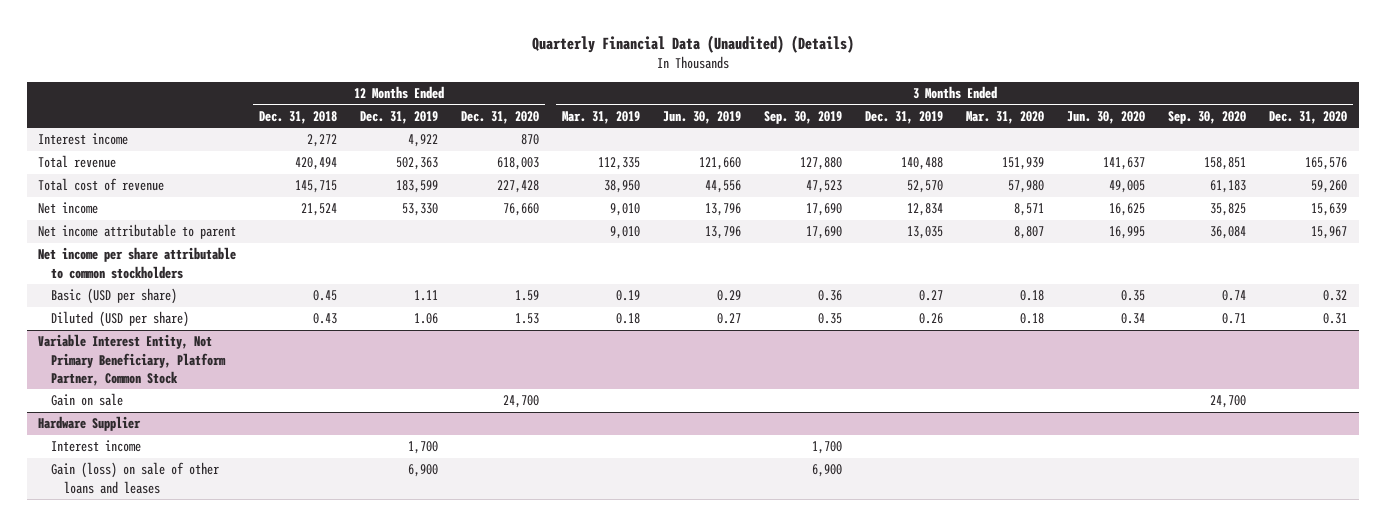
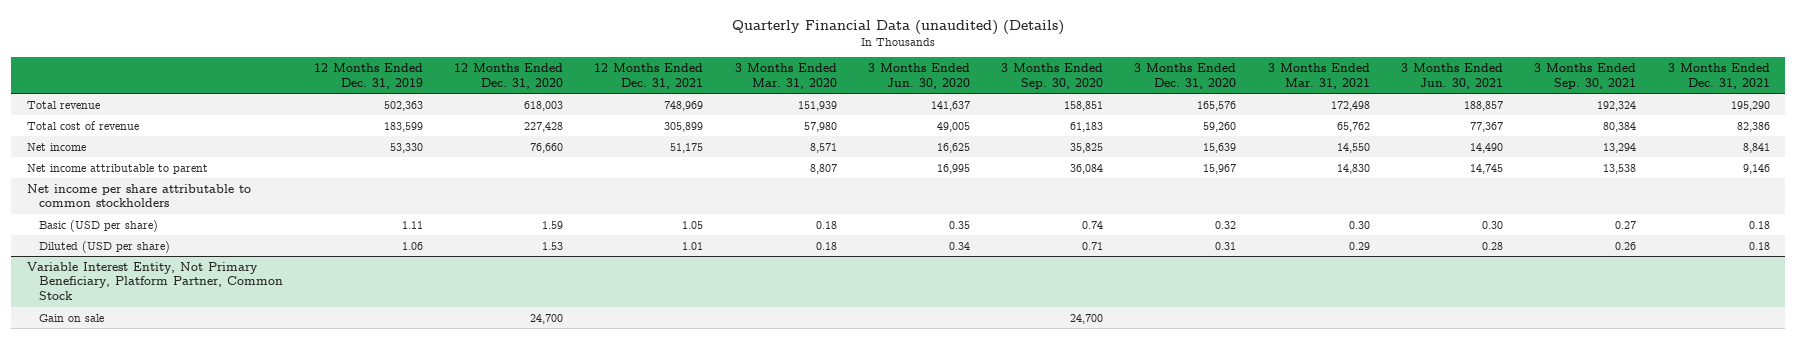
[531,34,854,53] Quarterly Financial Data (Unaudited) (Details) -> [732,19,1065,35] Quarterly Financial Data (unaudited) (Details)
[259,110,338,124] Dec. 31, 2018 -> none
[562,110,641,124] Mar. 31, 2019 -> none
[663,110,742,124] Jun. 30, 2019 -> none
[764,110,843,124] Sep. 30, 2019 -> none
[865,110,944,124] Dec. 31, 2019 -> none
none -> [594,63,704,89] 12 Months Ended Dec. 31, 2021
none -> [1267,63,1370,89] 3 Months Ended Mar. 31, 2021
none -> [1400,63,1503,89] 3 Months Ended Jun. 30, 2021
none -> [1534,63,1637,89] 3 Months Ended Sep. 30, 2021
none -> [1667,63,1770,89] 3 Months Ended Dec. 31, 2021
[38,133,129,146] Interest income -> none
[38,416,142,432] Hardware Supplier -> none
[50,440,141,453] Interest income -> none
[50,462,219,494] Gain (loss) on sale of other loans and leases -> none

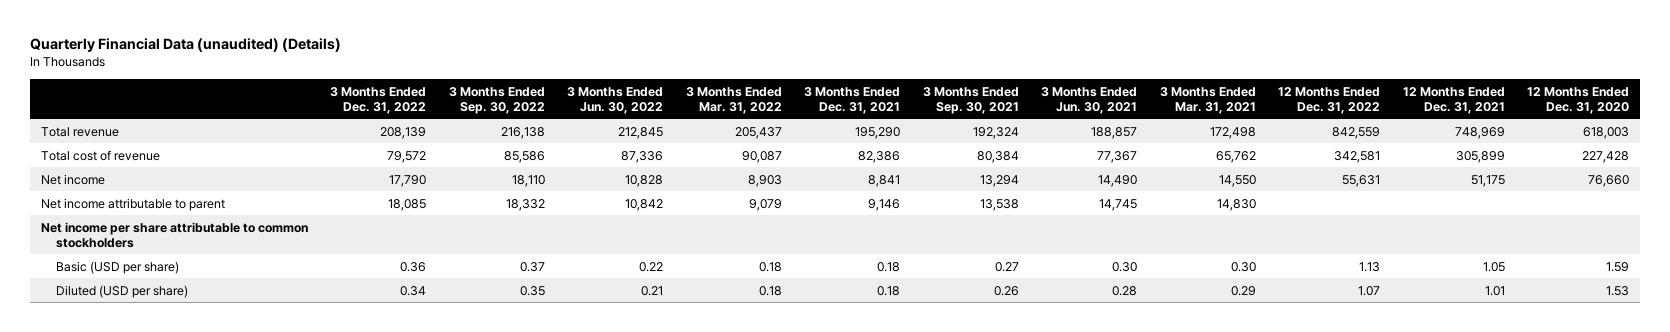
[313,63,423,89] 12 Months Ended Dec. 31, 2019 -> none
[734,63,837,89] 3 Months Ended Mar. 31, 2020 -> none
[867,63,970,89] 3 Months Ended Jun. 30, 2020 -> none
[1001,63,1104,89] 3 Months Ended Sep. 30, 2020 -> none
[1134,63,1237,89] 3 Months Ended Dec. 31, 2020 -> none
none -> [330,86,427,114] 3 Months Ended Dec. 31, 2022
none -> [448,86,545,114] 3 Months Ended Sep. 30, 2022
none -> [567,86,664,114] 3 Months Ended Jun. 30, 2022
none -> [685,86,782,114] 3 Months Ended Mar. 31, 2022
none -> [1278,86,1381,114] 12 Months Ended Dec. 31, 2022
[27,261,283,301] Variable Interest Entity, Not Primary Beneficiary, Platform Partner, Common Stock -> none
[38,313,104,322] Gain on sale -> none

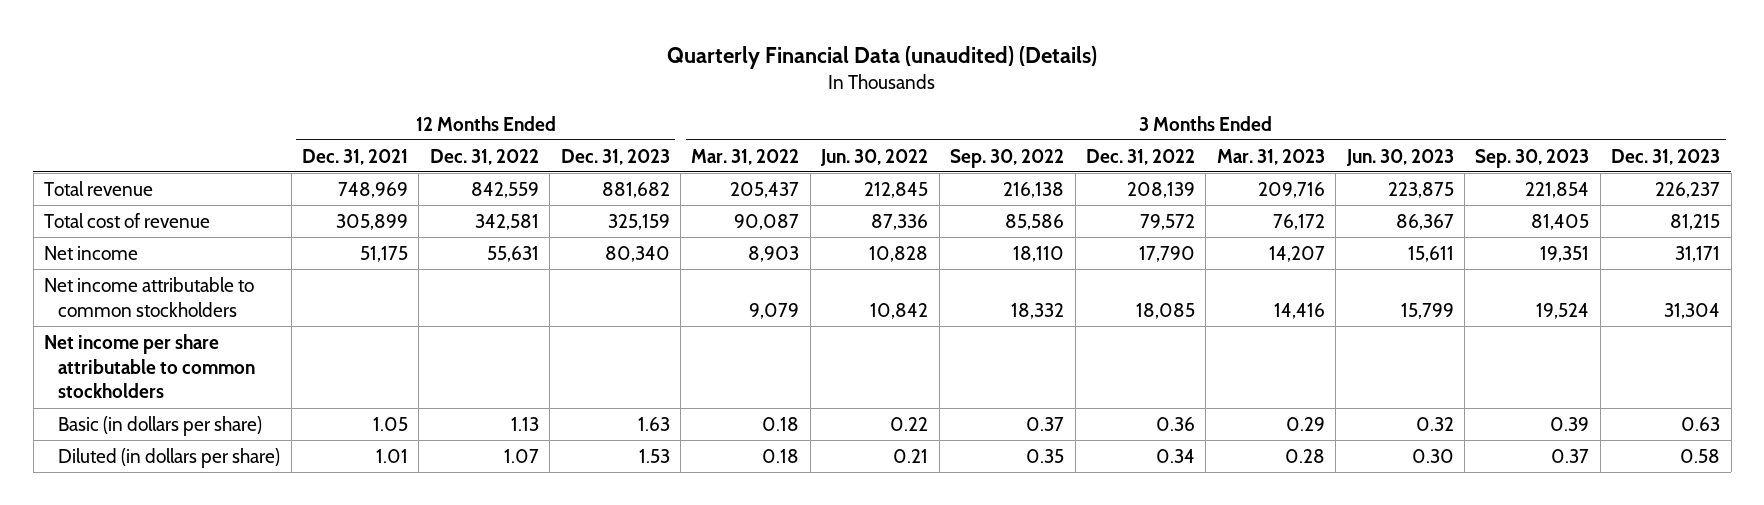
[804,86,901,114] 3 Months Ended Dec. 31, 2021 -> none
[922,86,1019,114] 3 Months Ended Sep. 30, 2021 -> none
[1041,86,1138,114] 3 Months Ended Jun. 30, 2021 -> none
[1159,86,1256,114] 3 Months Ended Mar. 31, 2021 -> none
[1527,86,1630,114] 12 Months Ended Dec. 31, 2020 -> none
none -> [560,148,670,165] Dec. 31, 2023
none -> [1216,148,1325,165] Mar. 31, 2023
none -> [1345,148,1454,166] Jun. 30, 2023
none -> [1475,148,1590,168] Sep. 30, 2023
none -> [1611,148,1721,165] Dec. 31, 2023
[40,197,225,211] Net income attributable to parent -> [44,276,255,317] Net income attributable to common stockholders
[55,260,179,274] Basic (USD per share) -> [58,415,263,436] Basic (in dollars per share)
[55,284,188,298] Diluted (USD per share) -> [58,447,281,468] Diluted (in dollars per share)

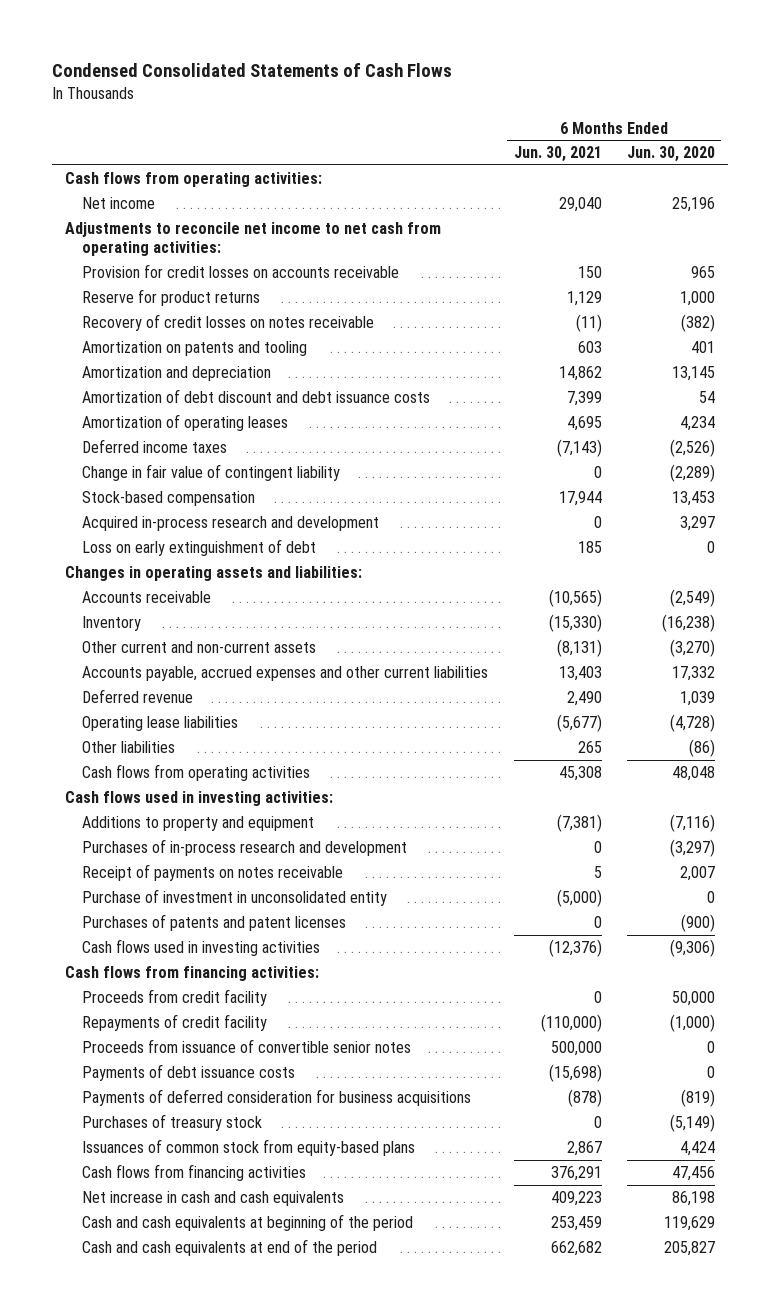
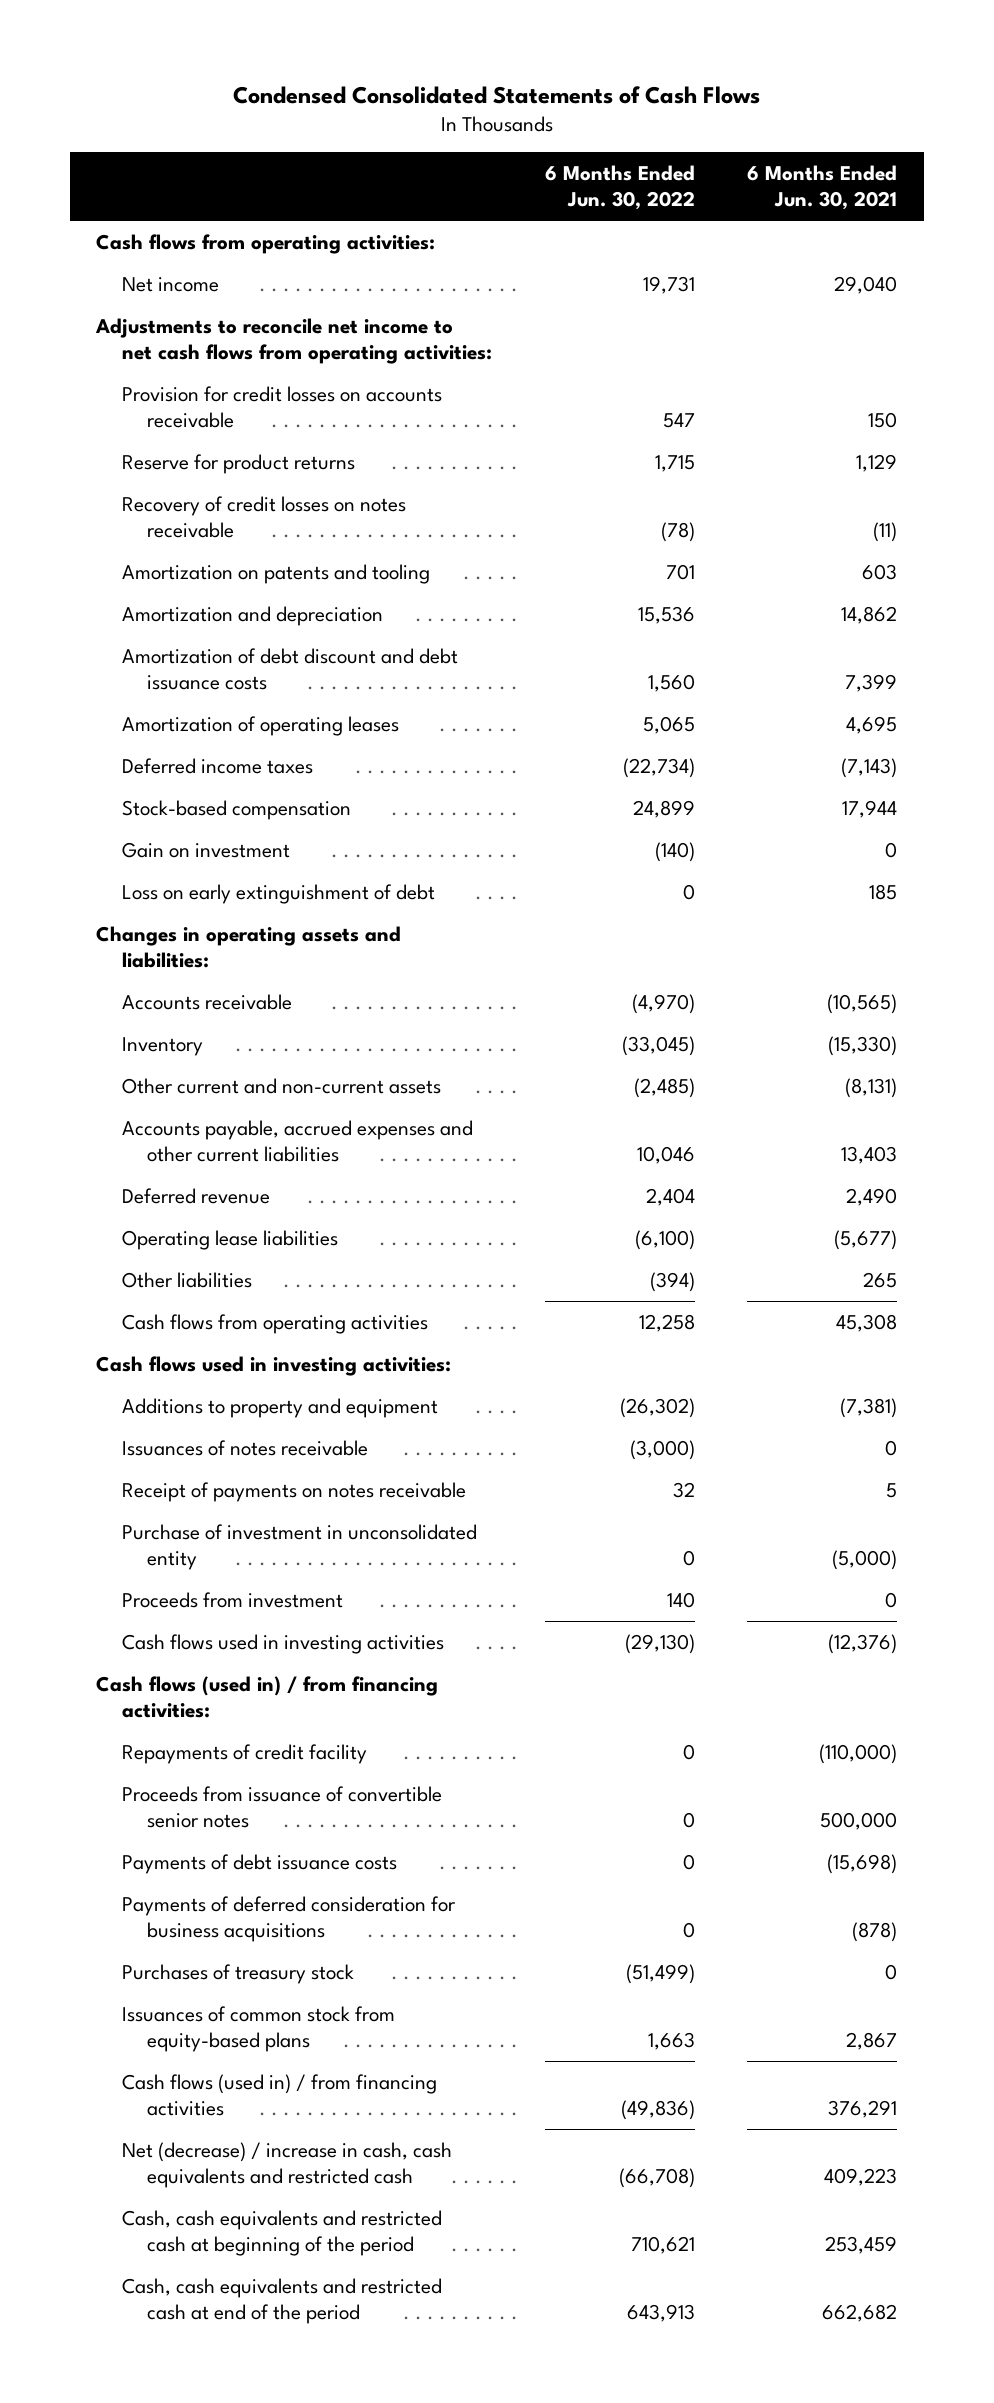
[627,146,716,163] Jun. 30, 2020 -> none
none -> [544,165,695,211] 6 Months Ended Jun. 30, 2022
[65,222,442,256] Adjustments to reconcile net income to net cash from operating activities: -> [95,317,492,365] Adjustments to reconcile net income to net cash flows from operating activities:
[82,464,341,482] Change in fair value of contingent liability -> none
[82,516,380,532] Acquired in-process research and development -> none
none -> [121,841,290,858] Gain on investment
[82,839,408,857] Purchases of in-process research and development -> none
none -> [121,1439,368,1456] Issuances of notes receivable
[82,914,347,932] Purchases of patents and patent licenses -> none
none -> [121,1591,343,1608] Proceeds from investment
[82,989,268,1007] Proceeds from credit facility -> none
[65,966,320,982] Cash flows from financing activities: -> [96,1675,439,1719] Cash flows (used in) / from financing activities:
[82,1164,307,1182] Cash flows from financing activities -> [121,2073,437,2117] Cash flows (used in) / from financing activities
[82,1191,345,1207] Net increase in cash and cash equivalents -> [121,2141,452,2189] Net (decrease) / increase in cash, cash equivalents and restricted cash
[82,1214,414,1232] Cash and cash equivalents at beginning of the period -> [121,2209,442,2257] Cash, cash equivalents and restricted cash at beginning of the period
[82,1239,378,1257] Cash and cash equivalents at end of the period -> [121,2277,442,2325] Cash, cash equivalents and restricted cash at end of the period

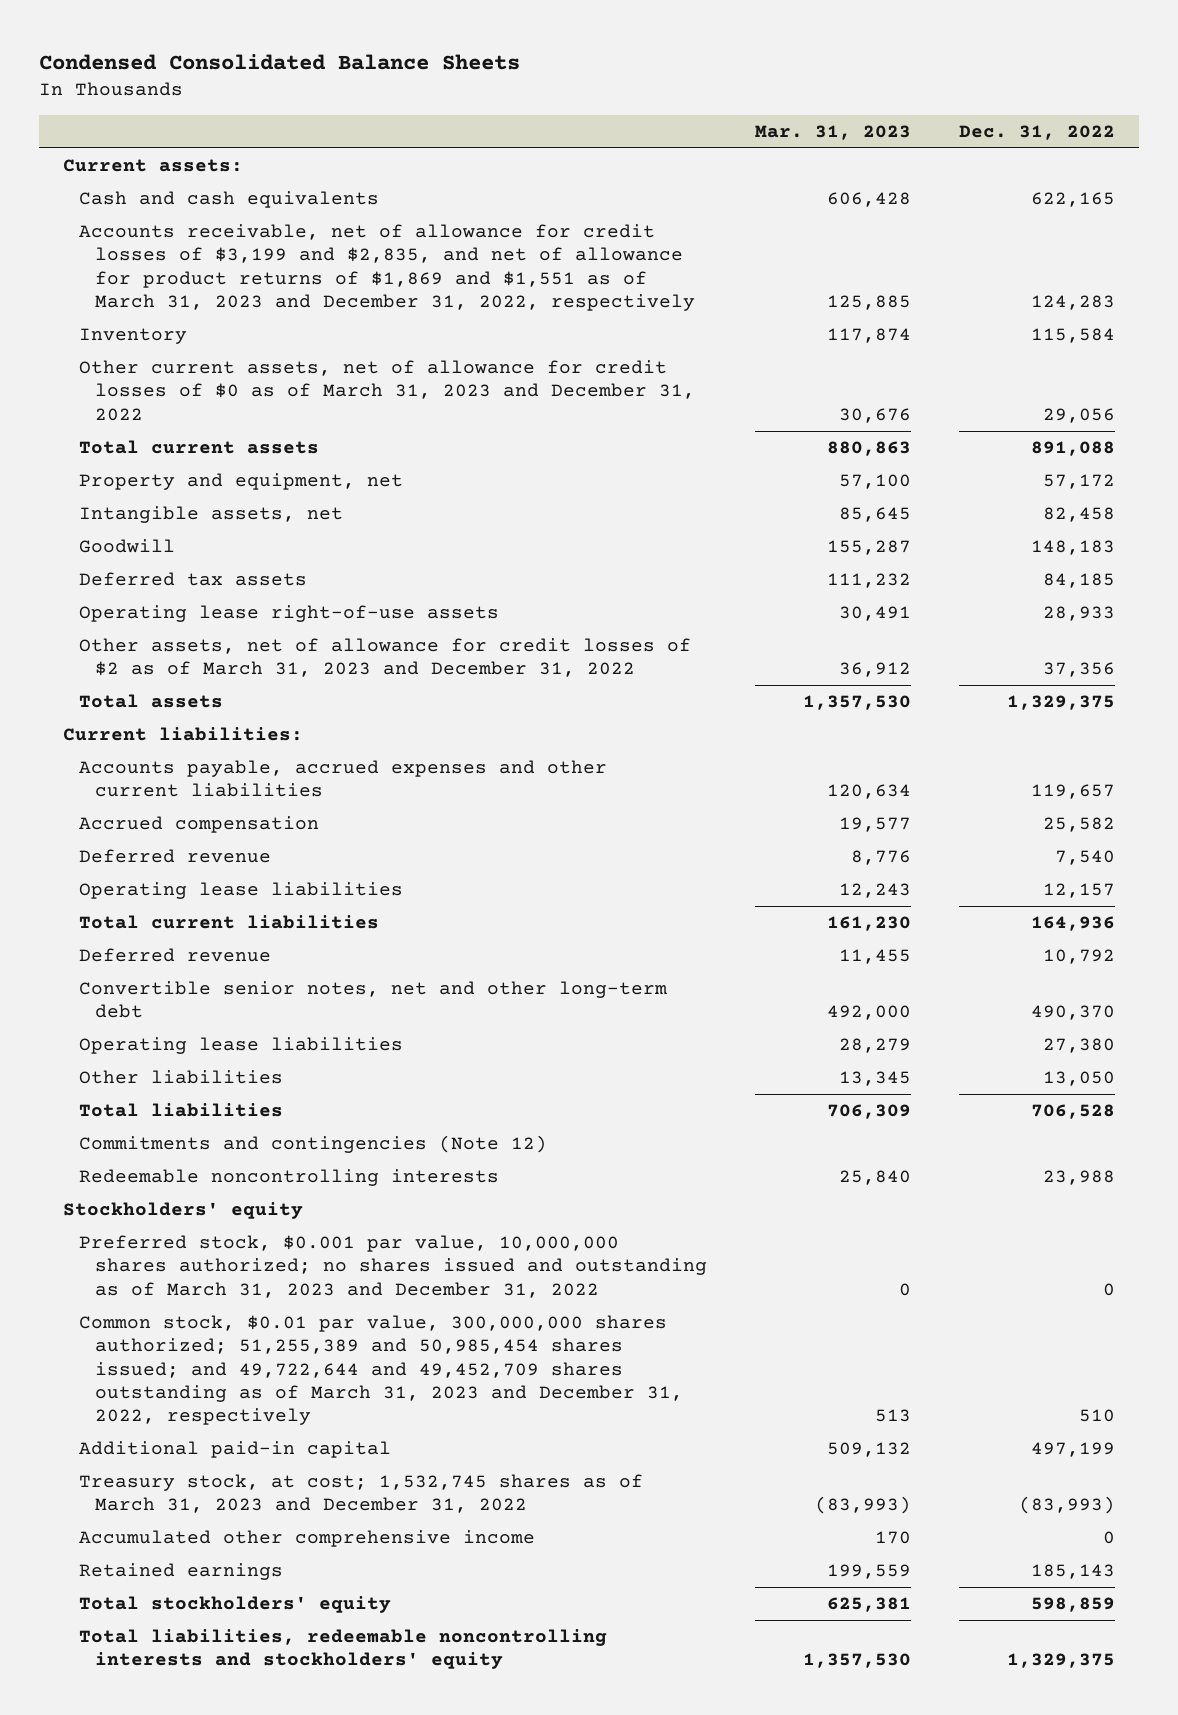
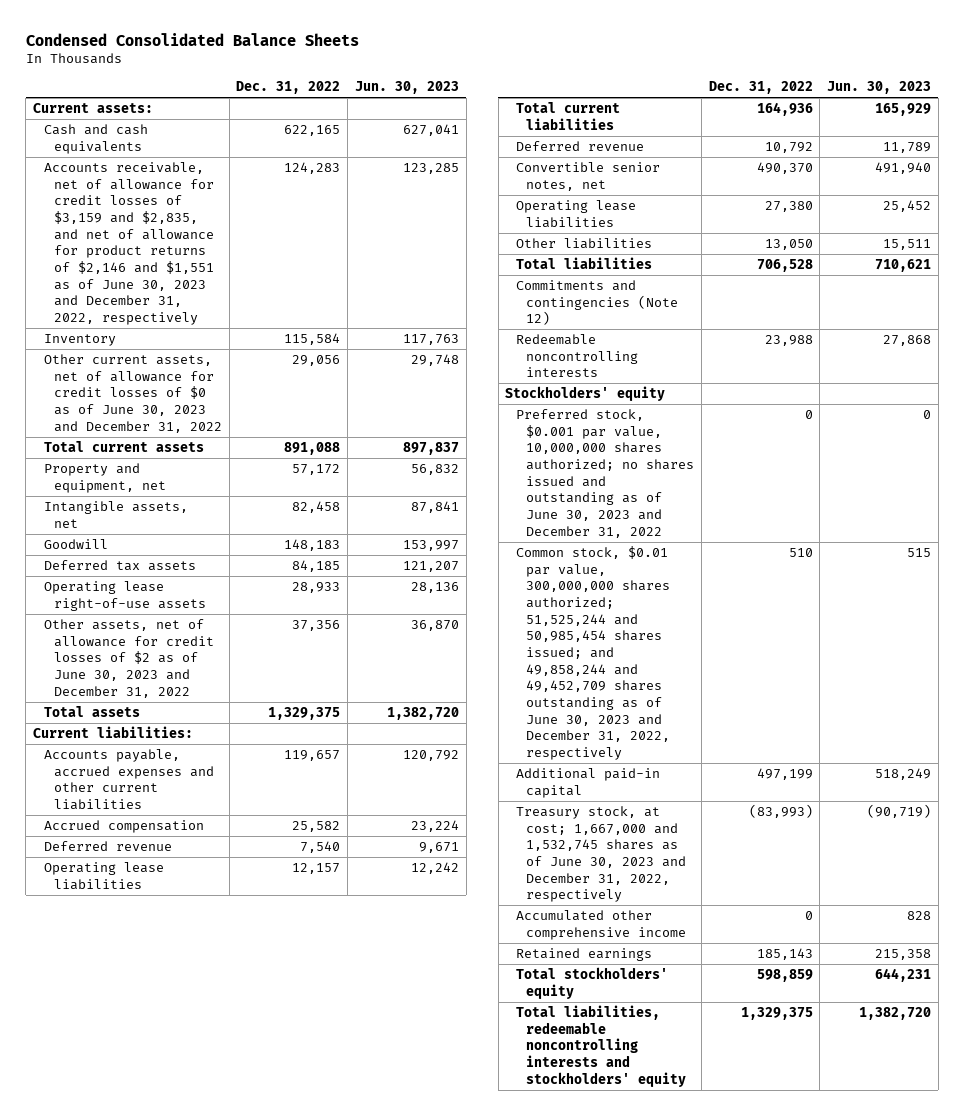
[755,124,912,140] Mar. 31, 2023 -> none
none -> [354,80,459,94] Jun. 30, 2023
[79,224,696,311] Accounts receivable, net of allowance for credit losses of $3,199 and $2,835, and net of allowance for product returns of $1,869 and $1,551 as of March 31, 2023 and December 31, 2022, respectively -> [43,162,214,325] Accounts receivable, net of allowance for credit losses of $3,159 and $2,835, and net of allowance for product returns of $2,146 and $1,551 as of June 30, 2023 and December 31, 2022, respectively
[79,360,696,421] Other current assets, net of allowance for credit losses of $0 as of March 31, 2023 and December 31, 2022 -> [43,354,222,433] Other current assets, net of allowance for credit losses of $0 as of June 30, 2023 and December 31, 2022
[79,638,692,678] Other assets, net of allowance for credit losses of $2 as of March 31, 2023 and December 31, 2022 -> [43,619,214,698] Other assets, net of allowance for credit losses of $2 as of June 30, 2023 and December 31, 2022
[79,981,668,1019] Convertible senior notes, net and other long-term debt -> [515,162,660,191] Convertible senior notes, net
[79,1235,708,1298] Preferred stock, $0.001 par value, 10,000,000 shares authorized; no shares issued and outstanding as of March 31, 2023 and December 31, 2022 -> [515,409,695,538] Preferred stock, $0.001 par value, 10,000,000 shares authorized; no shares issued and outstanding as of June 30, 2023 and December 31, 2022
[79,1315,684,1426] Common stock, $0.01 par value, 300,000,000 shares authorized; 51,255,389 and 50,985,454 shares issued; and 49,722,644 and 49,452,709 shares outstanding as of March 31, 2023 and December 31, 2022, respectively -> [515,546,671,760] Common stock, $0.01 par value, 300,000,000 shares authorized; 51,525,244 and 50,985,454 shares issued; and 49,858,244 and 49,452,709 shares outstanding as of June 30, 2023 and December 31, 2022, respectively
[79,1474,644,1514] Treasury stock, at cost; 1,532,745 shares as of March 31, 2023 and December 31, 2022 -> [515,806,687,903] Treasury stock, at cost; 1,667,000 and 1,532,745 shares as of June 30, 2023 and December 31, 2022, respectively

